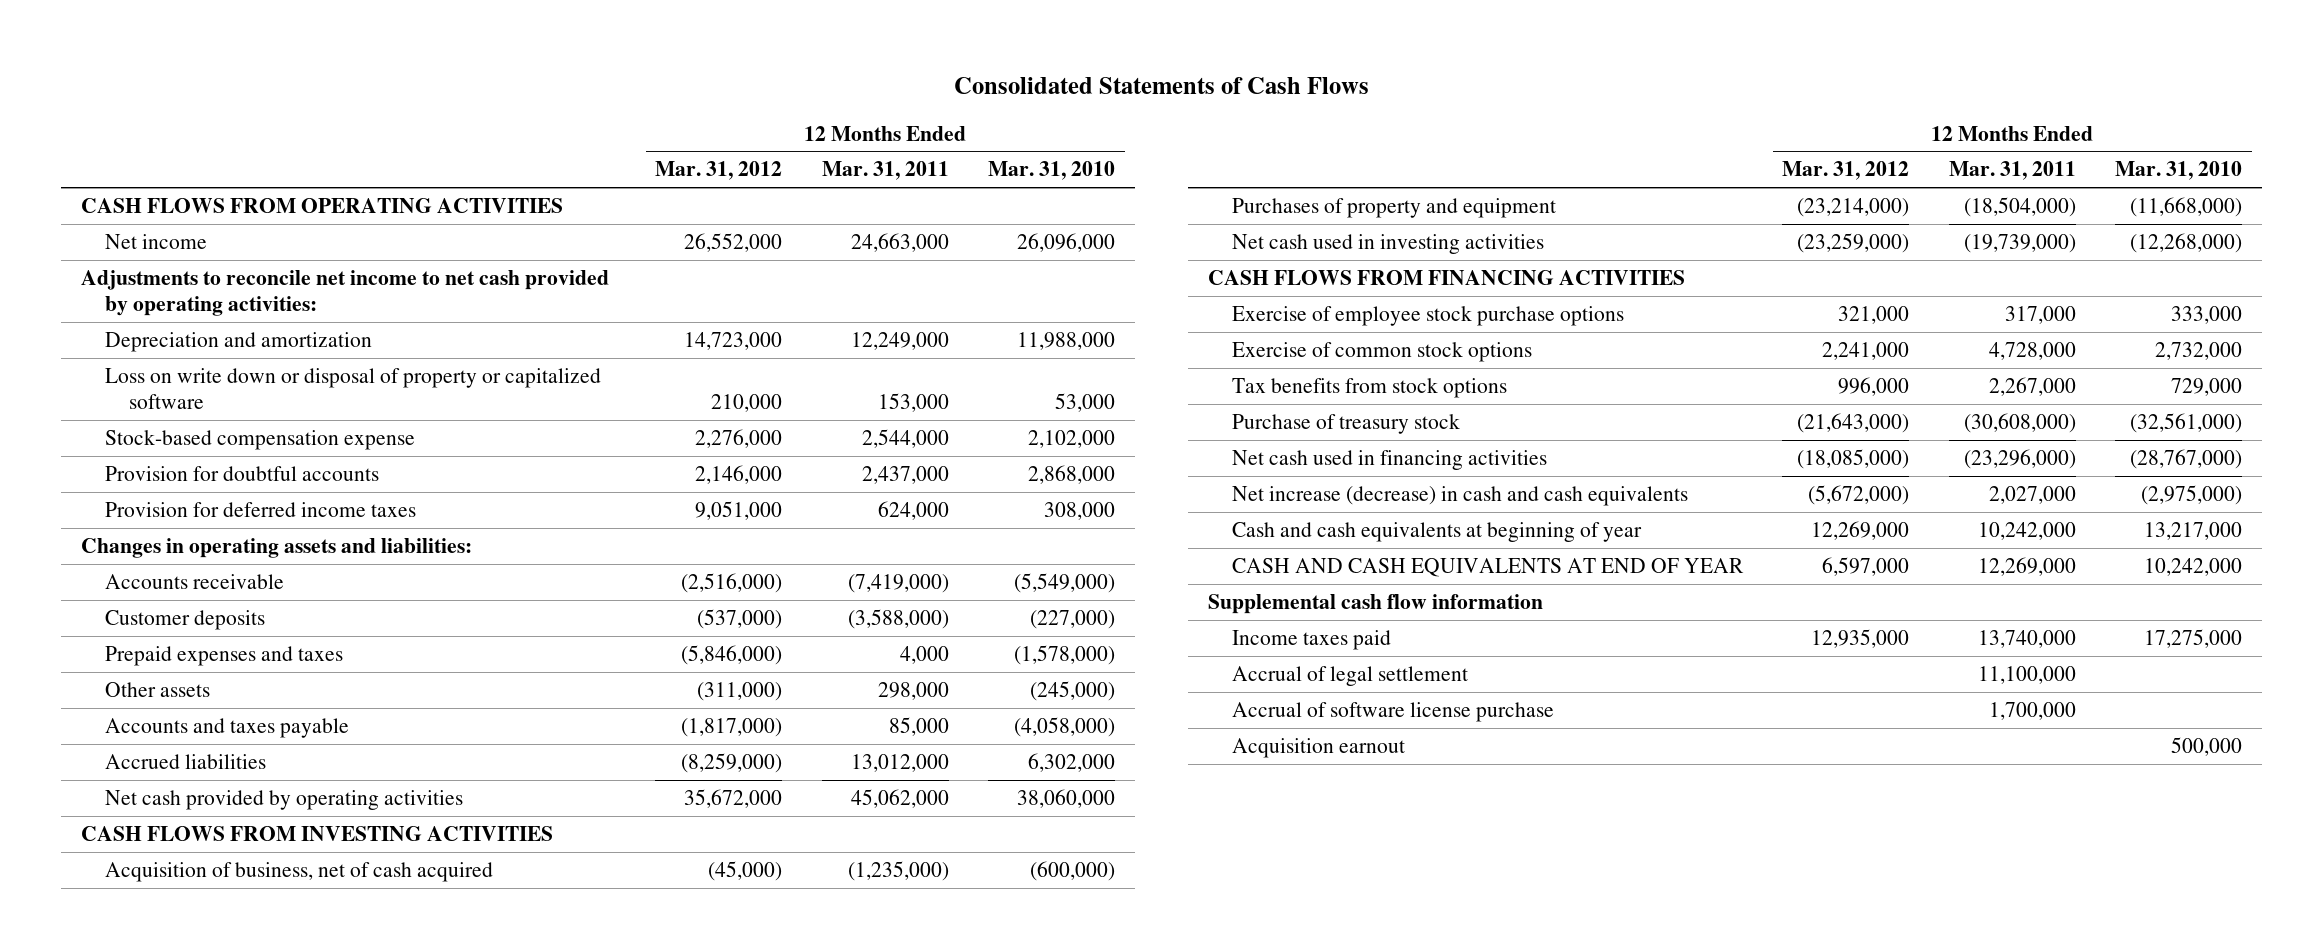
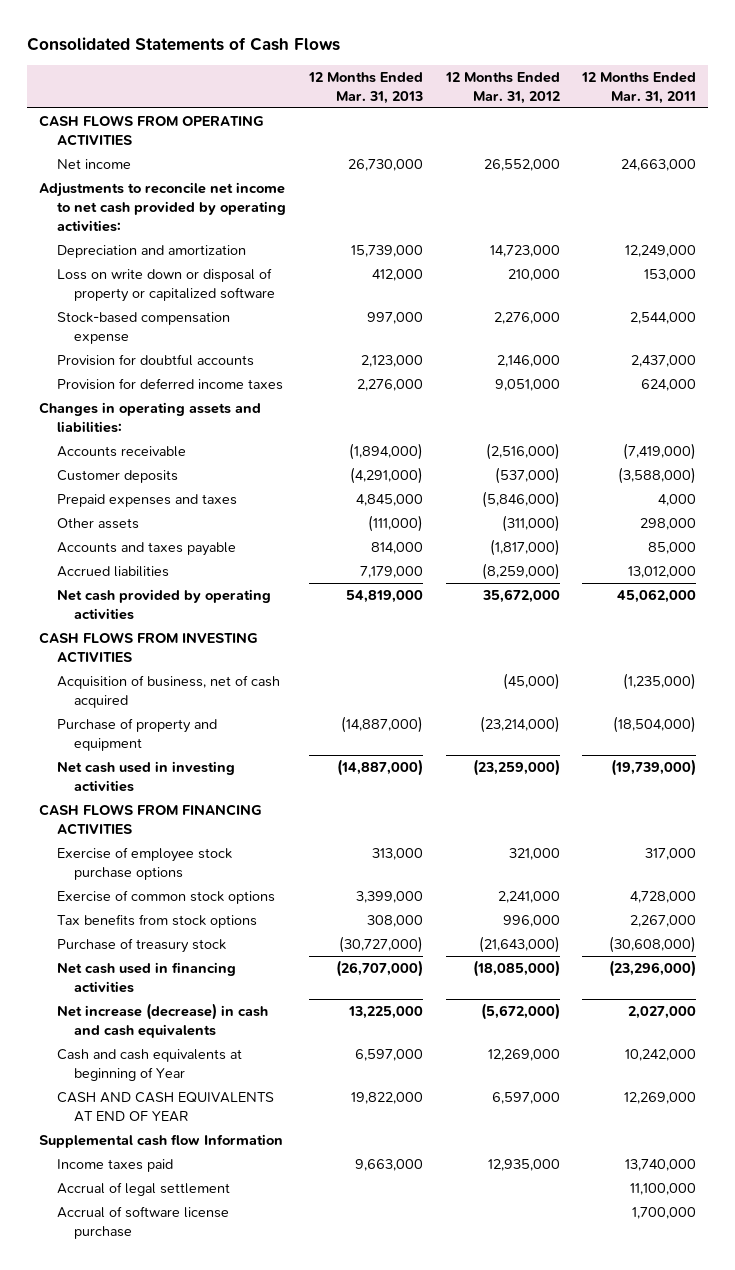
[988,161,1116,181] Mar. 31, 2010 -> none
none -> [307,71,423,104] 12 Months Ended Mar. 31, 2013
[1232,197,1557,218] Purchases of property and equipment -> [56,718,217,751] Purchase of property and equipment
[1232,521,1643,542] Cash and cash equivalents at beginning of year -> [56,1049,242,1081] Cash and cash equivalents at beginning of Year
[1207,593,1543,614] Supplemental cash flow information -> [38,1134,283,1149] Supplemental cash flow Information
[1232,737,1406,758] Acquisition earnout -> none

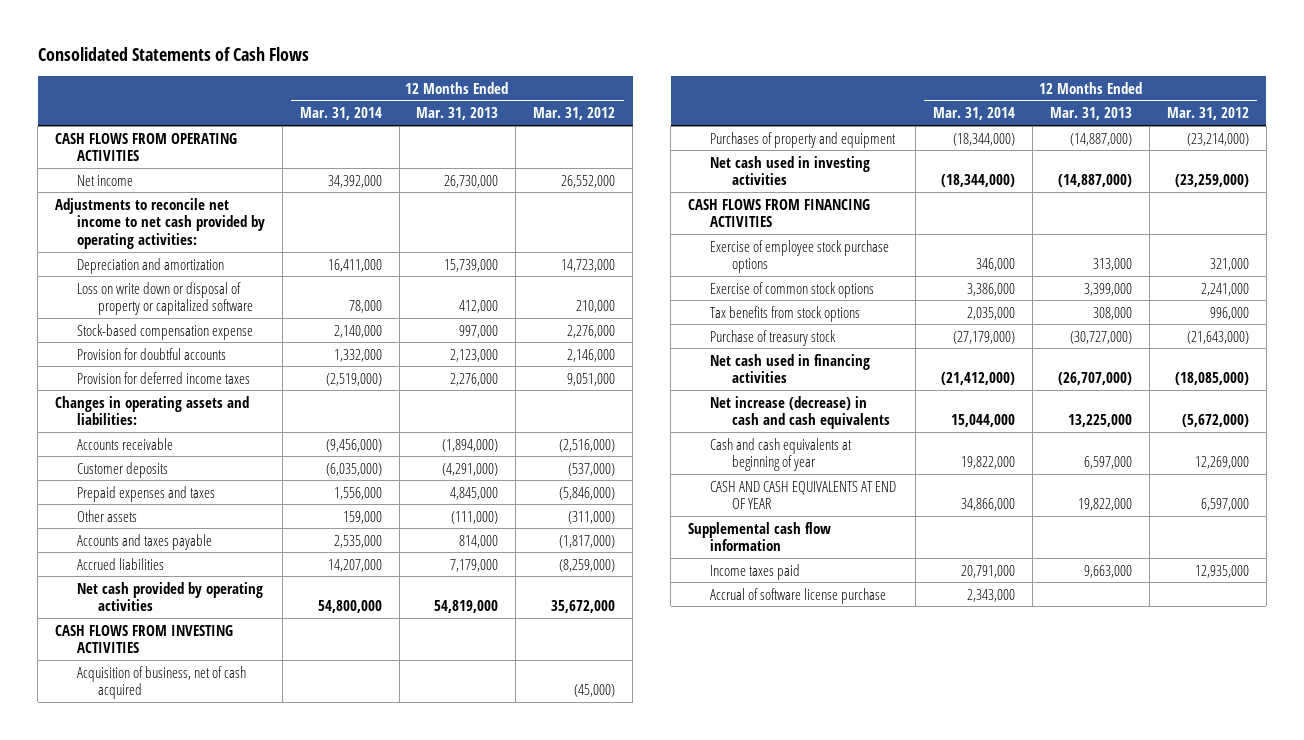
[581,71,697,104] 12 Months Ended Mar. 31, 2011 -> none
none -> [299,107,382,121] Mar. 31, 2014
[56,718,217,751] Purchase of property and equipment -> [709,131,896,148] Purchases of property and equipment
[56,1049,242,1081] Cash and cash equivalents at beginning of Year -> [709,437,852,472] Cash and cash equivalents at beginning of year
[38,1134,283,1149] Supplemental cash flow Information -> [688,521,832,552] Supplemental cash flow information
[56,1182,230,1197] Accrual of legal settlement -> none

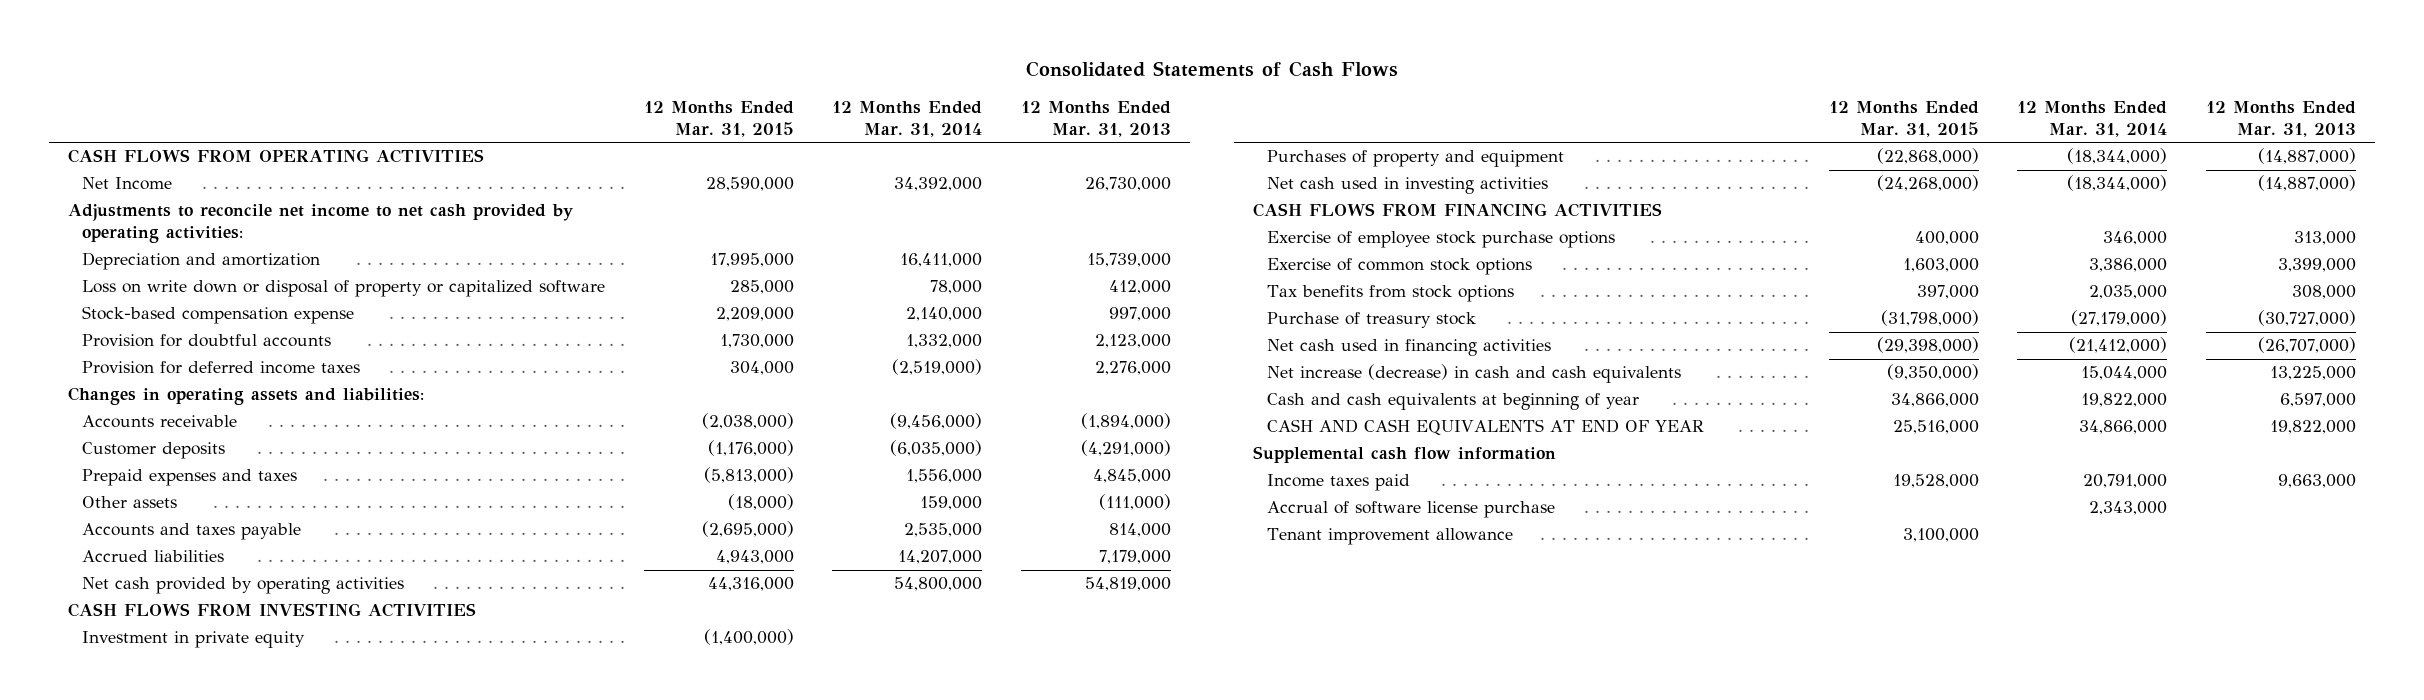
[533,107,616,121] Mar. 31, 2012 -> none
none -> [643,100,794,137] 12 Months Ended Mar. 31, 2015
[76,174,133,186] Net income -> [82,177,173,191] Net Income
[76,665,246,700] Acquisition of business, net of cash acquired -> none
none -> [82,631,306,649] Investment in private equity
none -> [1267,528,1514,546] Tenant improvement allowance

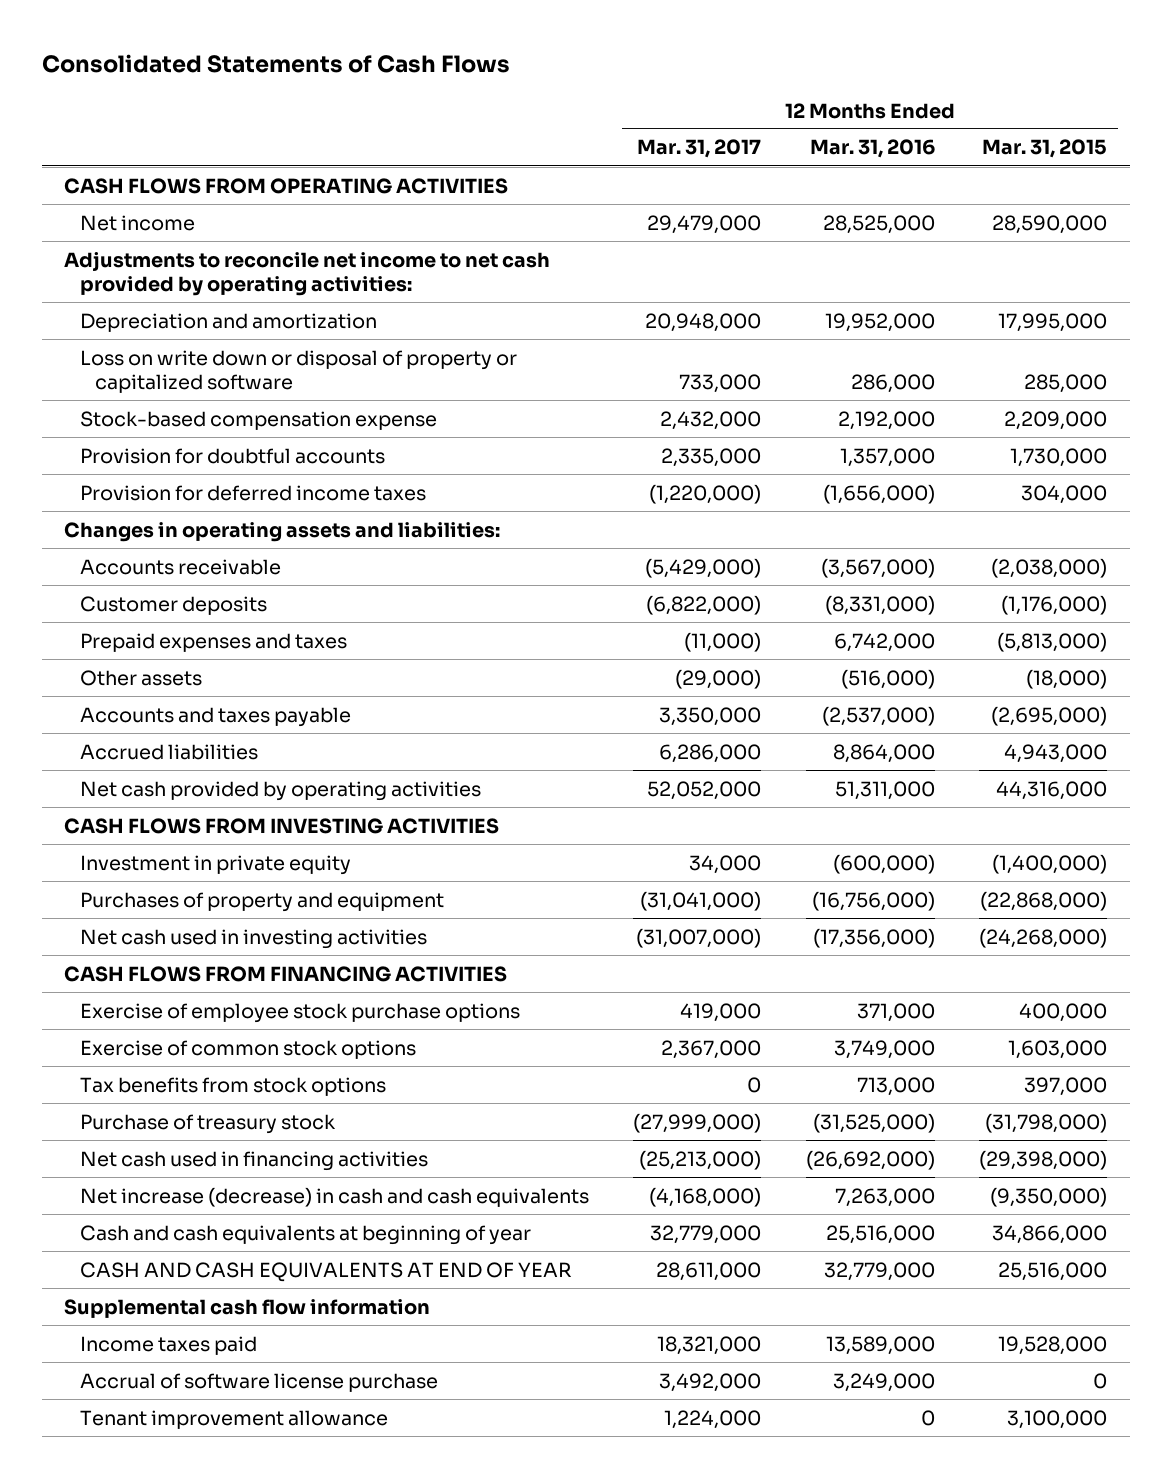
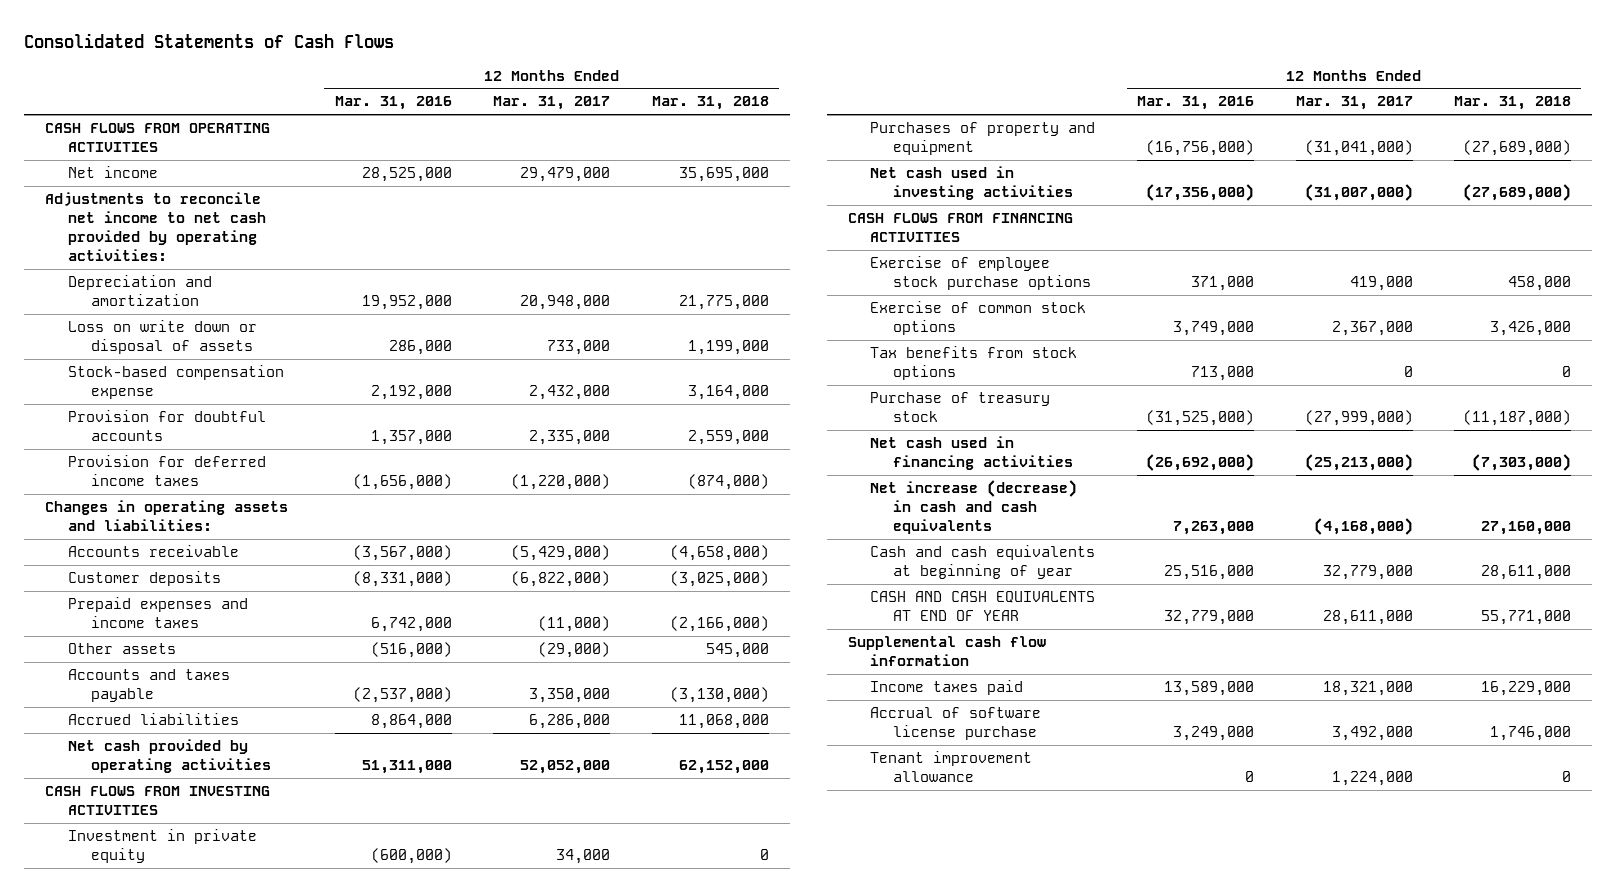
[982,139,1108,159] Mar. 31, 2015 -> none
none -> [651,96,769,111] Mar. 31, 2018
[79,349,517,393] Loss on write down or disposal of property or capitalized software -> [68,320,258,355] Loss on write down or disposal of assets
[79,632,347,652] Prepaid expenses and taxes -> [68,597,249,629] Prepaid expenses and income taxes

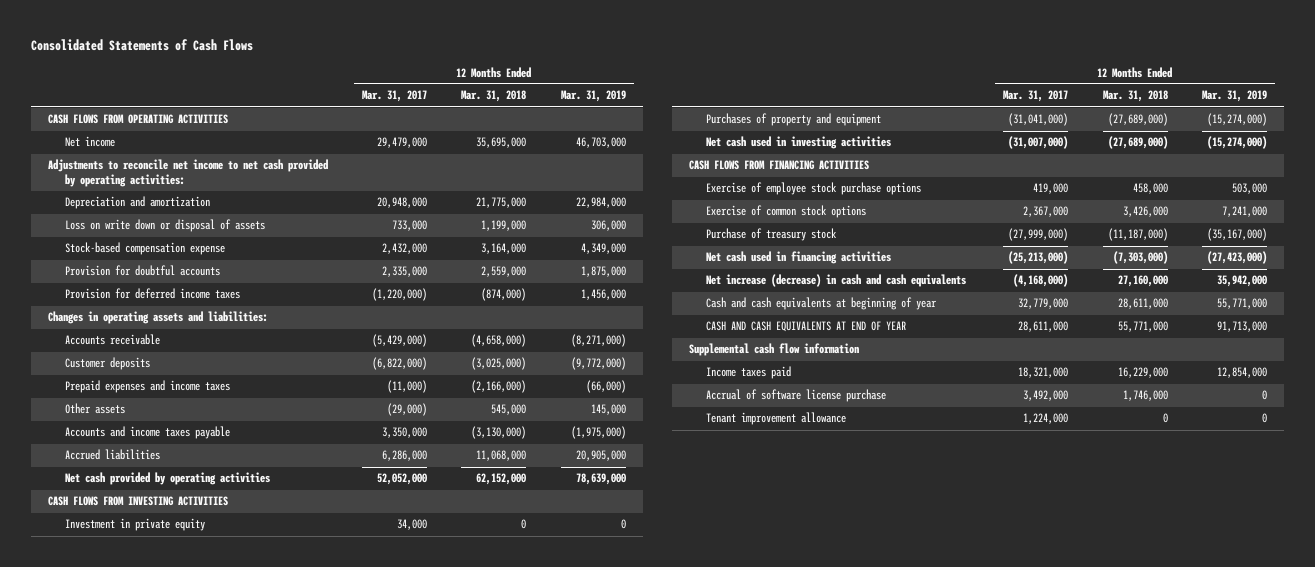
[334,96,452,111] Mar. 31, 2016 -> none
none -> [560,90,626,103] Mar. 31, 2019
[68,669,231,703] Accounts and taxes payable -> [64,426,230,440] Accounts and income taxes payable
[870,346,1078,381] Tax benefits from stock options -> none

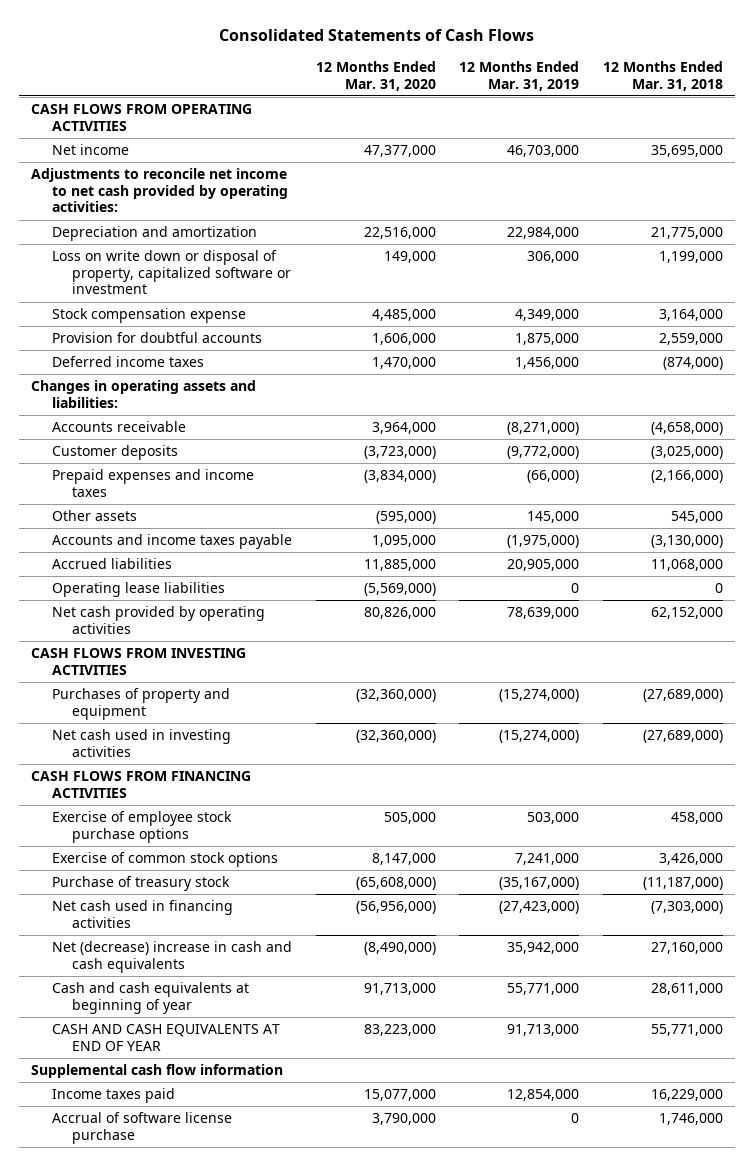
[362,90,428,103] Mar. 31, 2017 -> none
none -> [315,61,436,91] 12 Months Ended Mar. 31, 2020
[64,219,265,233] Loss on write down or disposal of assets -> [51,250,292,295] Loss on write down or disposal of property, capitalized software or investment
[64,242,225,256] Stock-based compensation expense -> [51,308,246,324] Stock compensation expense
[64,288,240,300] Provision for deferred income taxes -> [51,356,204,368] Deferred income taxes
none -> [51,582,225,598] Operating lease liabilities
[64,518,205,532] Investment in private equity -> none
[705,274,966,288] Net increase (decrease) in cash and cash equivalents -> [51,941,292,973] Net (decrease) increase in cash and cash equivalents
[705,412,846,426] Tenant improvement allowance -> none

